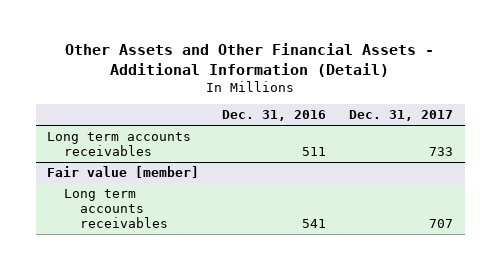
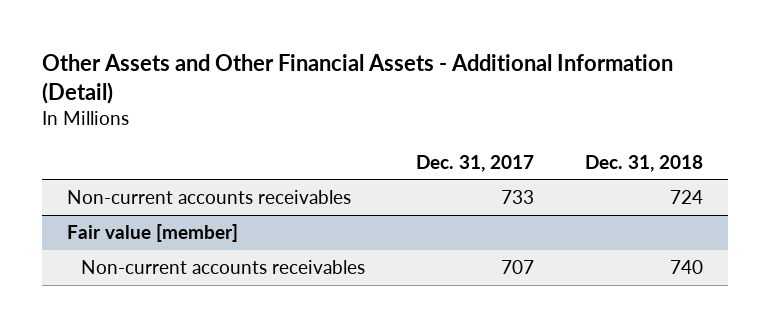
[222,110,327,122] Dec. 31, 2016 -> none
none -> [584,154,703,172] Dec. 31, 2018
[47,132,192,156] Long term accounts receivables -> [66,190,351,205] Non-current accounts receivables
[63,189,169,228] Long term accounts receivables -> [80,260,365,275] Non-current accounts receivables

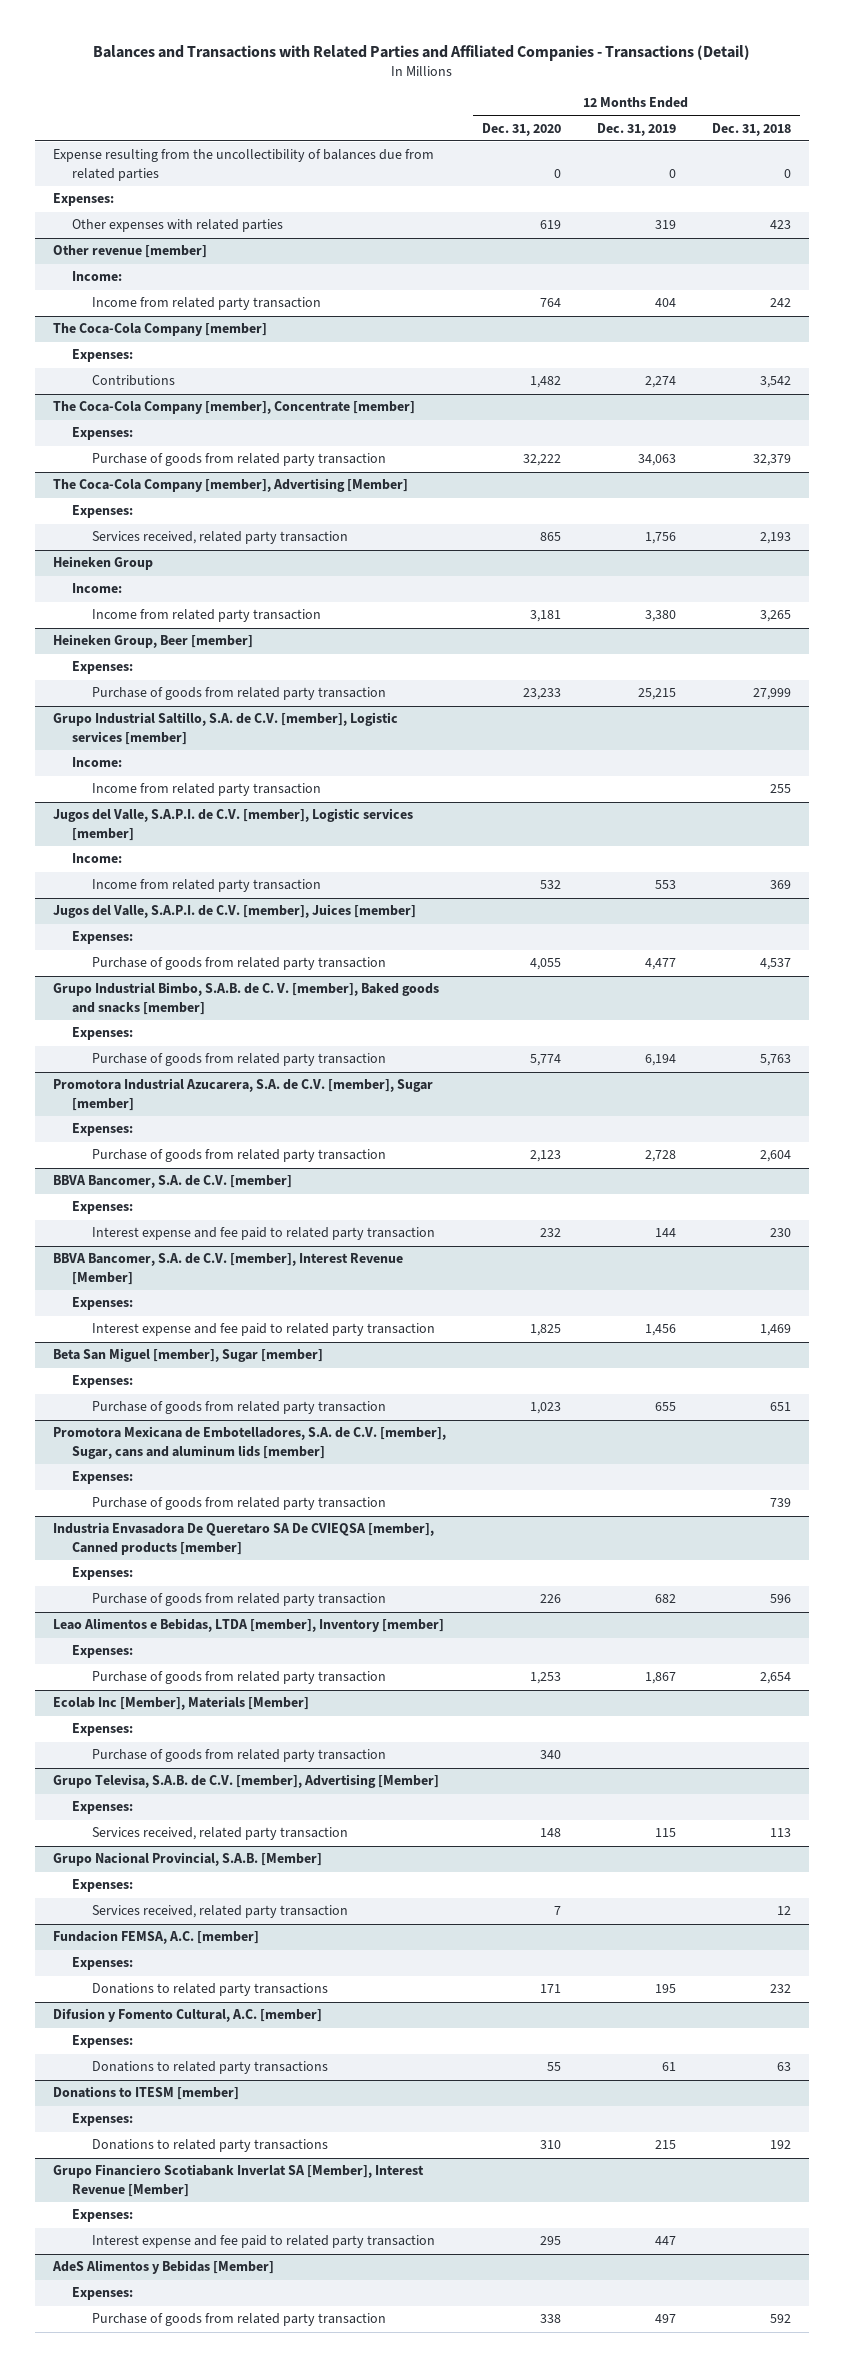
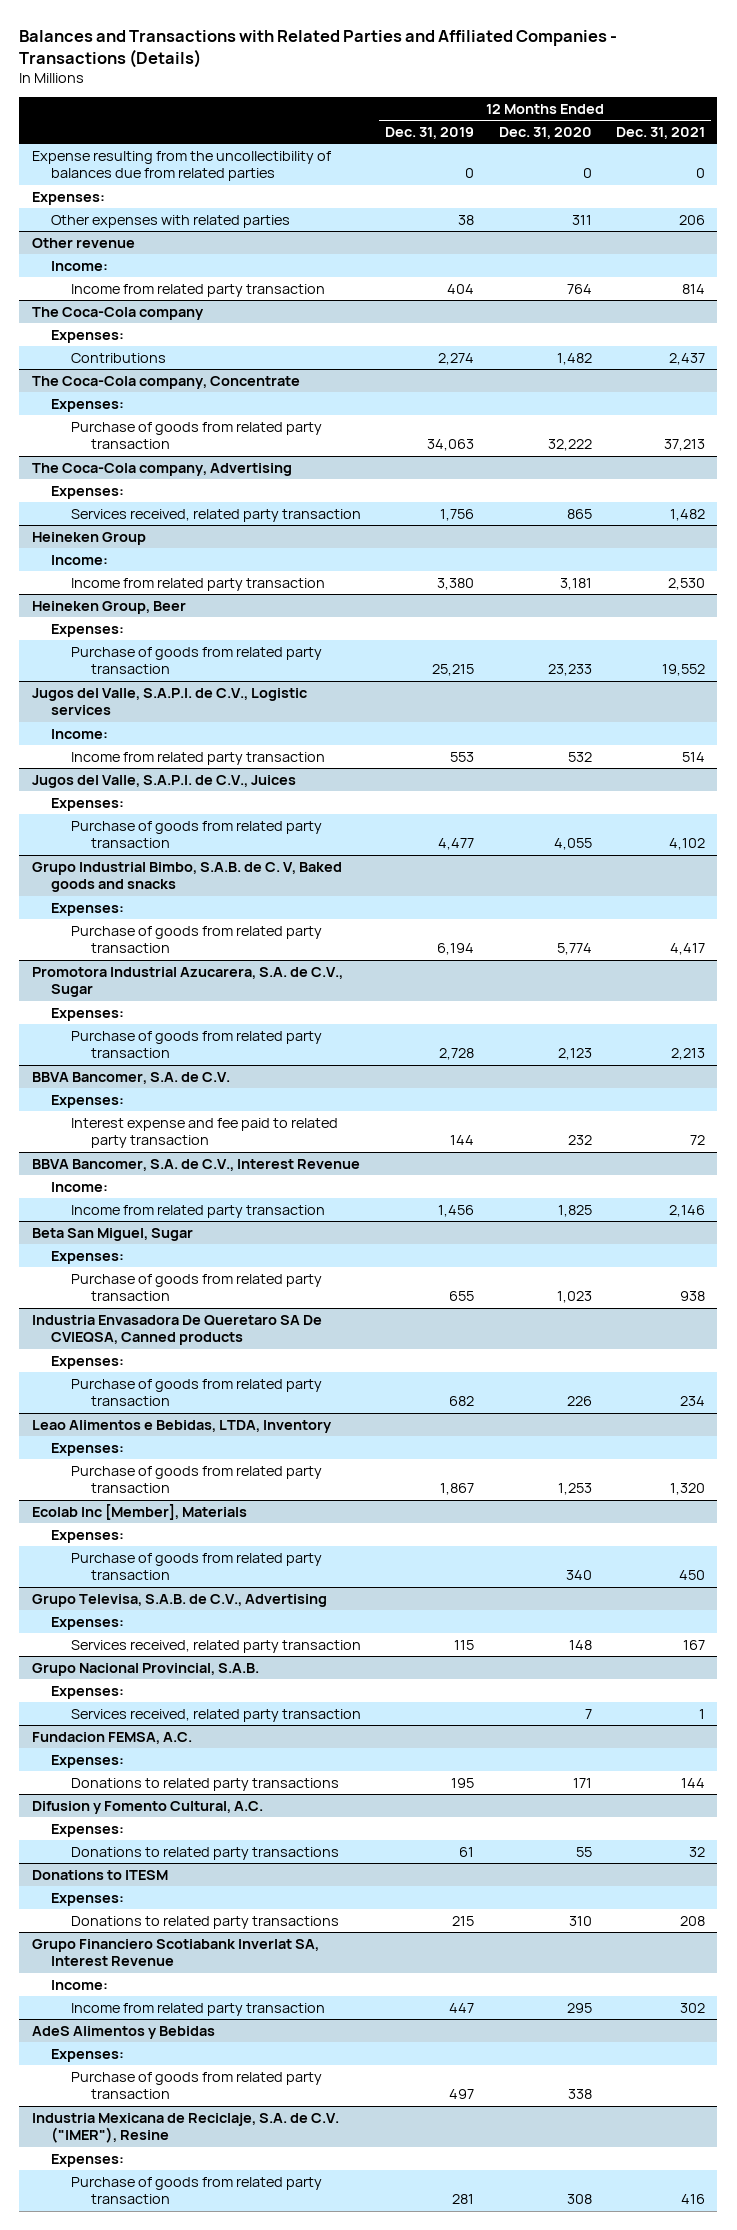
[92,44,750,61] Balances and Transactions with Related Parties and Affiliated Companies - Transactions (Detail) -> [19,29,618,68] Balances and Transactions with Related Parties and Affiliated Companies - Transactions (Details)
[711,122,791,136] Dec. 31, 2018 -> none
none -> [615,126,705,139] Dec. 31, 2021
[539,220,561,230] 619 -> [571,214,592,225] 311
[654,220,676,230] 319 -> [458,214,475,225] 38
[52,245,207,259] Other revenue [member] -> [31,237,135,248] Other revenue
[52,323,267,337] The Coca-Cola Company [member] -> [31,306,204,320] The Coca-Cola company
[52,401,415,415] The Coca-Cola Company [member], Concentrate [member] -> [31,375,300,389] The Coca-Cola company, Concentrate
[52,478,408,493] The Coca-Cola Company [member], Advertising [Member] -> [31,462,292,476] The Coca-Cola company, Advertising
[52,634,253,649] Heineken Group, Beer [member] -> [31,600,186,614] Heineken Group, Beer
[52,712,398,745] Grupo Industrial Saltillo, S.A. de C.V. [member], Logistic services [member] -> none
[72,757,123,768] Income: -> none
[91,783,321,797] Income from related party transaction -> none
[52,808,413,841] Jugos del Valle, S.A.P.I. de C.V. [member], Logistic services [member] -> [31,687,307,716] Jugos del Valle, S.A.P.I. de C.V., Logistic services
[52,904,416,919] Jugos del Valle, S.A.P.I. de C.V. [member], Juices [member] -> [31,774,296,788] Jugos del Valle, S.A.P.I. de C.V., Juices
[52,982,439,1015] Grupo Industrial Bimbo, S.A.B. de C. V. [member], Baked goods and snacks [member] -> [31,861,342,893] Grupo Industrial Bimbo, S.A.B. de C. V, Baked goods and snacks
[52,1078,433,1111] Promotora Industrial Azucarera, S.A. de C.V. [member], Sugar [member] -> [31,966,343,998] Promotora Industrial Azucarera, S.A. de C.V., Sugar
[52,1175,292,1189] BBVA Bancomer, S.A. de C.V. [member] -> [31,1071,230,1084] BBVA Bancomer, S.A. de C.V.
[72,1297,134,1311] Expenses: -> none
[52,1253,403,1285] BBVA Bancomer, S.A. de C.V. [member], Interest Revenue [Member] -> [31,1158,360,1171] BBVA Bancomer, S.A. de C.V., Interest Revenue
none -> [51,1181,109,1192] Income:
[91,1323,435,1337] Interest expense and fee paid to related party transaction -> [71,1204,326,1218] Income from related party transaction
[52,1348,323,1363] Beta San Miguel [member], Sugar [member] -> [31,1227,193,1241] Beta San Miguel, Sugar
[52,1426,446,1459] Promotora Mexicana de Embotelladores, S.A. de C.V. [member], Sugar, cans and aluminum lids [member] -> none
[72,1471,134,1485] Expenses: -> none
[91,1497,386,1511] Purchase of goods from related party transaction -> none
[52,1522,434,1555] Industria Envasadora De Queretaro SA De CVIEQSA [member], Canned products [member] -> [31,1314,322,1346] Industria Envasadora De Queretaro SA De CVIEQSA, Canned products
[52,1618,444,1633] Leao Alimentos e Bebidas, LTDA [member], Inventory [member] -> [31,1419,332,1433] Leao Alimentos e Bebidas, LTDA, Inventory
[52,1696,309,1711] Ecolab Inc [Member], Materials [Member] -> [31,1503,247,1520] Ecolab Inc [Member], Materials
[52,1774,439,1789] Grupo Televisa, S.A.B. de C.V. [member], Advertising [Member] -> [31,1593,327,1607] Grupo Televisa, S.A.B. de C.V., Advertising
[52,1852,322,1867] Grupo Nacional Provincial, S.A.B. [Member] -> [31,1662,259,1676] Grupo Nacional Provincial, S.A.B.
[52,1930,259,1945] Fundacion FEMSA, A.C. [member] -> [31,1731,192,1744] Fundacion FEMSA, A.C.
[52,2008,322,2023] Difusion y Fomento Cultural, A.C. [member] -> [31,1800,263,1814] Difusion y Fomento Cultural, A.C.
[52,2086,239,2101] Donations to ITESM [member] -> [31,1869,168,1880] Donations to ITESM
[72,2209,134,2223] Expenses: -> none
[52,2164,424,2197] Grupo Financiero Scotiabank Inverlat SA [Member], Interest Revenue [Member] -> [31,1938,319,1967] Grupo Financiero Scotiabank Inverlat SA, Interest Revenue
none -> [51,1979,109,1990] Income:
[91,2235,435,2249] Interest expense and fee paid to related party transaction -> [71,2002,326,2016] Income from related party transaction
[51,2260,274,2275] AdeS Alimentos y Bebidas [Member] -> [31,2025,215,2039] AdeS Alimentos y Bebidas
none -> [31,2112,339,2144] Industria Mexicana de Reciclaje, S.A. de C.V. ("IMER"), Resine
none -> [51,2153,125,2167] Expenses:
none -> [71,2176,323,2205] Purchase of goods from related party transaction

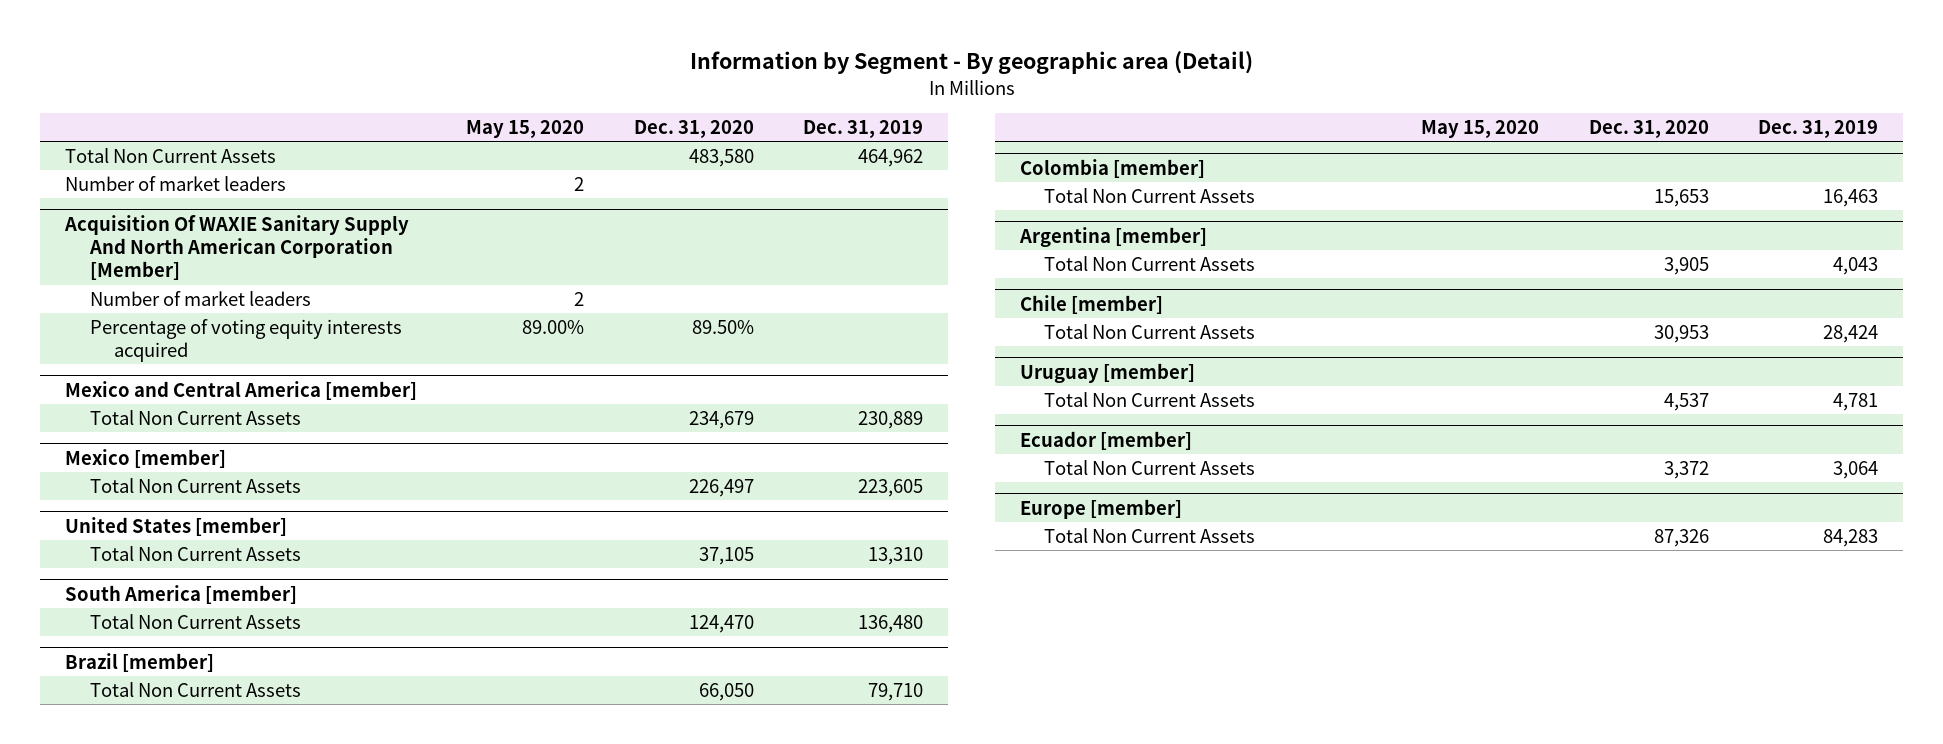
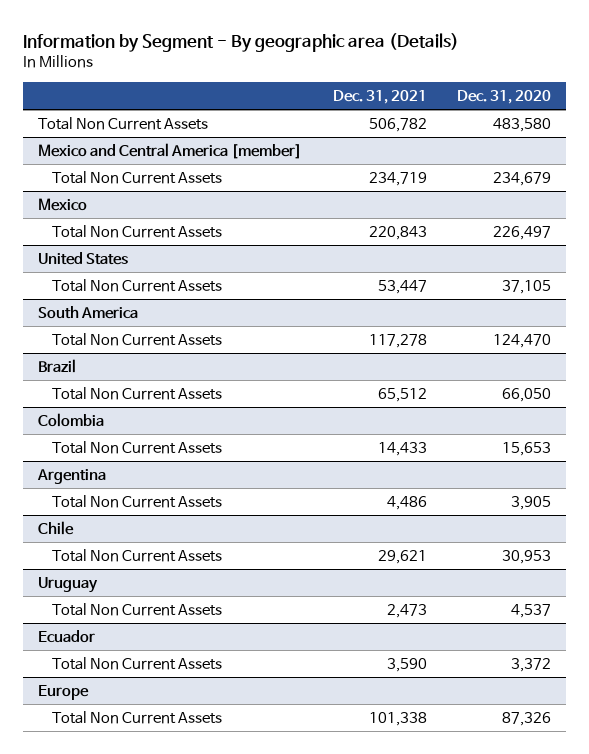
[689,51,1253,75] Information by Segment - By geographic area (Detail) -> [23,32,460,52] Information by Segment - By geographic area (Details)
[466,120,585,139] May 15, 2020 -> none
[803,120,924,139] Dec. 31, 2019 -> none
none -> [332,89,427,104] Dec. 31, 2021
[64,175,286,191] Number of market leaders -> none
[63,214,409,281] Acquisition Of WAXIE Sanitary Supply And North American Corporation [Member] -> none
[89,290,311,306] Number of market leaders -> none
[89,318,402,363] Percentage of voting equity interests acquired -> none
[64,448,226,468] Mexico [member] -> [38,198,88,212] Mexico
[64,516,287,536] United States [member] -> [38,252,129,266] United States
[64,584,297,604] South America [member] -> [38,306,139,320] South America
[64,652,214,672] Brazil [member] -> [38,359,77,374] Brazil
[1019,158,1205,178] Colombia [member] -> [38,413,105,428] Colombia
[1018,226,1207,247] Argentina [member] -> [37,469,107,485] Argentina
[1019,294,1163,314] Chile [member] -> [38,521,75,536] Chile
[1019,362,1195,383] Uruguay [member] -> [38,577,99,594] Uruguay
[1019,430,1192,450] Ecuador [member] -> [38,630,96,644] Ecuador
[1019,498,1182,519] Europe [member] -> [38,685,90,701] Europe

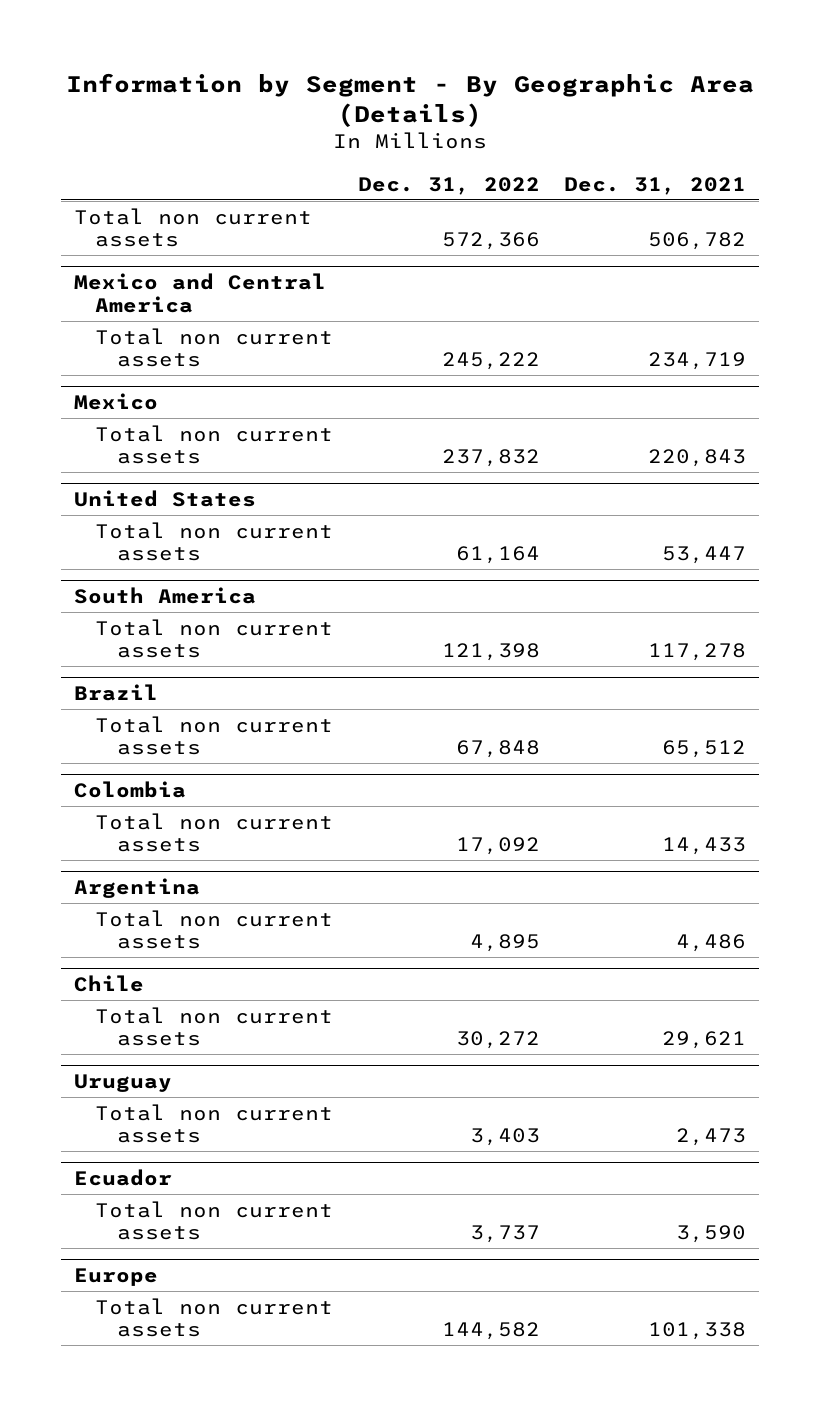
[23,32,460,52] Information by Segment - By geographic area (Details) -> [65,72,754,128] Information by Segment - By Geographic Area (Details)
[456,89,551,104] Dec. 31, 2020 -> none
none -> [357,176,540,195] Dec. 31, 2022
[38,117,209,131] Total Non Current Assets -> [73,207,312,248] Total non current assets
[38,143,303,160] Mexico and Central America [member] -> [73,273,326,313] Mexico and Central America
[51,171,222,185] Total Non Current Assets -> [95,327,334,368] Total non current assets
[51,225,222,239] Total Non Current Assets -> [95,424,334,465] Total non current assets
[51,279,222,293] Total Non Current Assets -> [95,521,334,562] Total non current assets
[51,333,222,347] Total Non Current Assets -> [95,618,334,659] Total non current assets
[51,387,222,401] Total Non Current Assets -> [95,715,334,756] Total non current assets
[51,441,222,455] Total Non Current Assets -> [95,812,334,853] Total non current assets
[51,495,222,509] Total Non Current Assets -> [95,909,334,950] Total non current assets
[51,549,222,563] Total Non Current Assets -> [95,1006,334,1047] Total non current assets
[51,603,222,617] Total Non Current Assets -> [95,1103,334,1144] Total non current assets
[51,657,222,671] Total Non Current Assets -> [95,1200,334,1241] Total non current assets
[51,711,222,725] Total Non Current Assets -> [95,1297,334,1338] Total non current assets

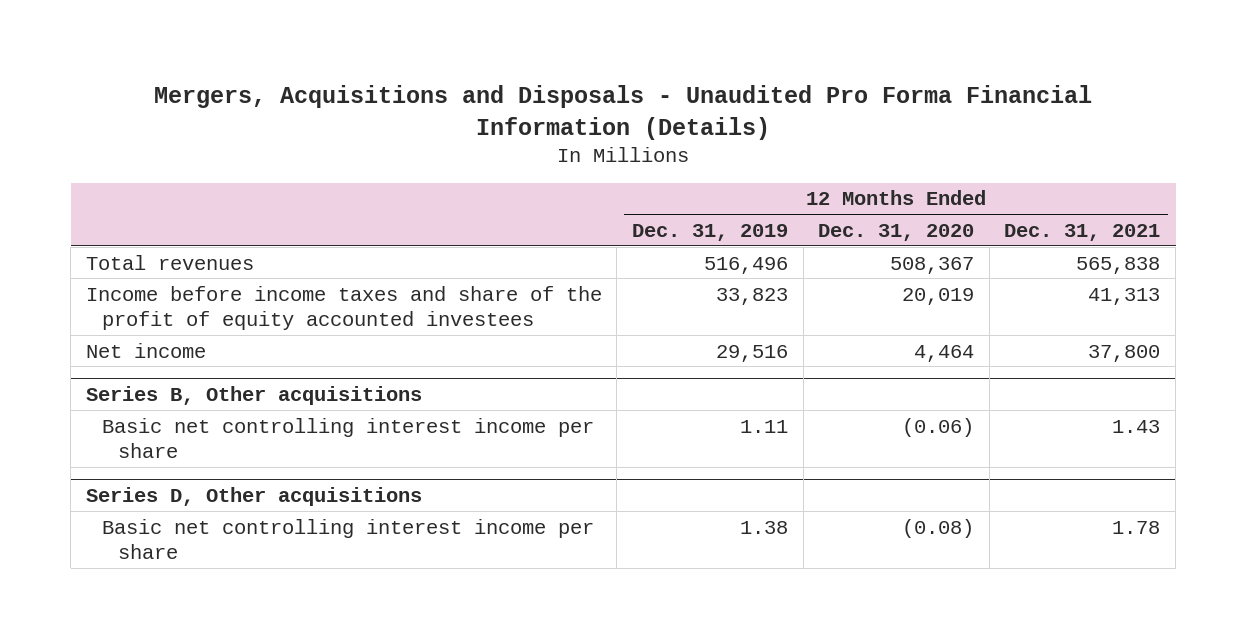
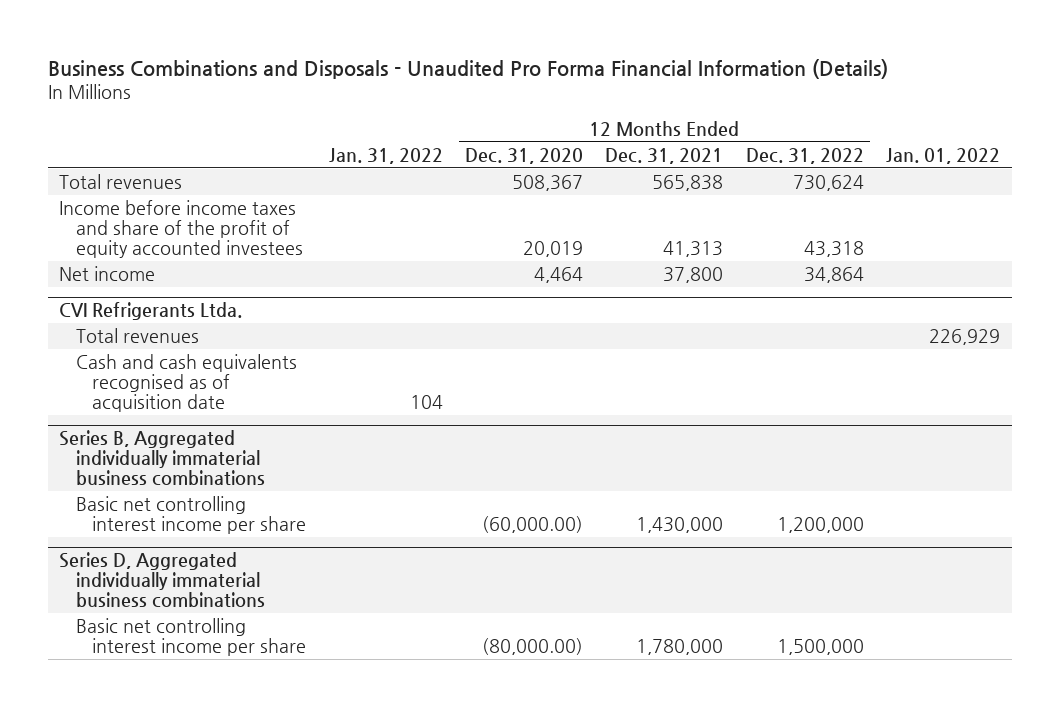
[154,84,1093,140] Mergers, Acquisitions and Disposals - Unaudited Pro Forma Financial Information (Details) -> [48,58,889,79] Business Combinations and Disposals - Unaudited Pro Forma Financial Information (Details)
[631,223,788,241] Dec. 31, 2019 -> none
none -> [328,147,443,164] Jan. 31, 2022
none -> [745,147,864,164] Dec. 31, 2022
none -> [886,147,1001,164] Jan. 01, 2022
[85,386,422,406] Series B, Other acquisitions -> none
[85,487,422,507] Series D, Other acquisitions -> none
none -> [59,302,243,321] CVI Refrigerants Ltda.
none -> [75,328,199,344] Total revenues
none -> [75,354,297,413] Cash and cash equivalents recognised as of acquisition date
none -> [59,430,265,487] Series B, Aggregated individually immaterial business combinations
[902,417,975,437] (0.06) -> [482,516,584,534] (60,000.00)
[1112,419,1161,433] 1.43 -> [636,517,724,534] 1,430,000
none -> [59,552,265,609] Series D, Aggregated individually immaterial business combinations
[902,518,975,538] (0.08) -> [482,638,584,656] (80,000.00)
[1112,520,1161,534] 1.78 -> [636,639,724,656] 1,780,000

